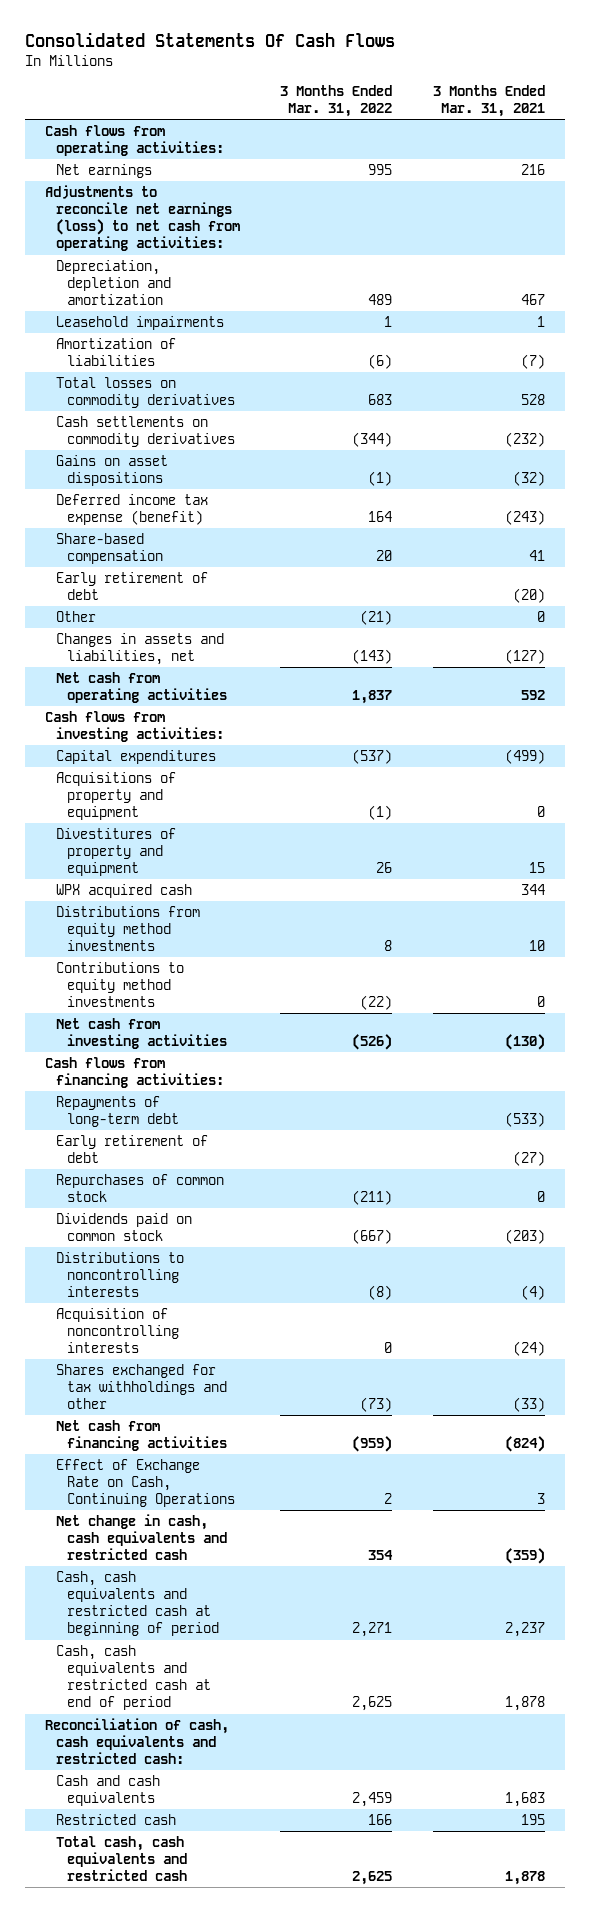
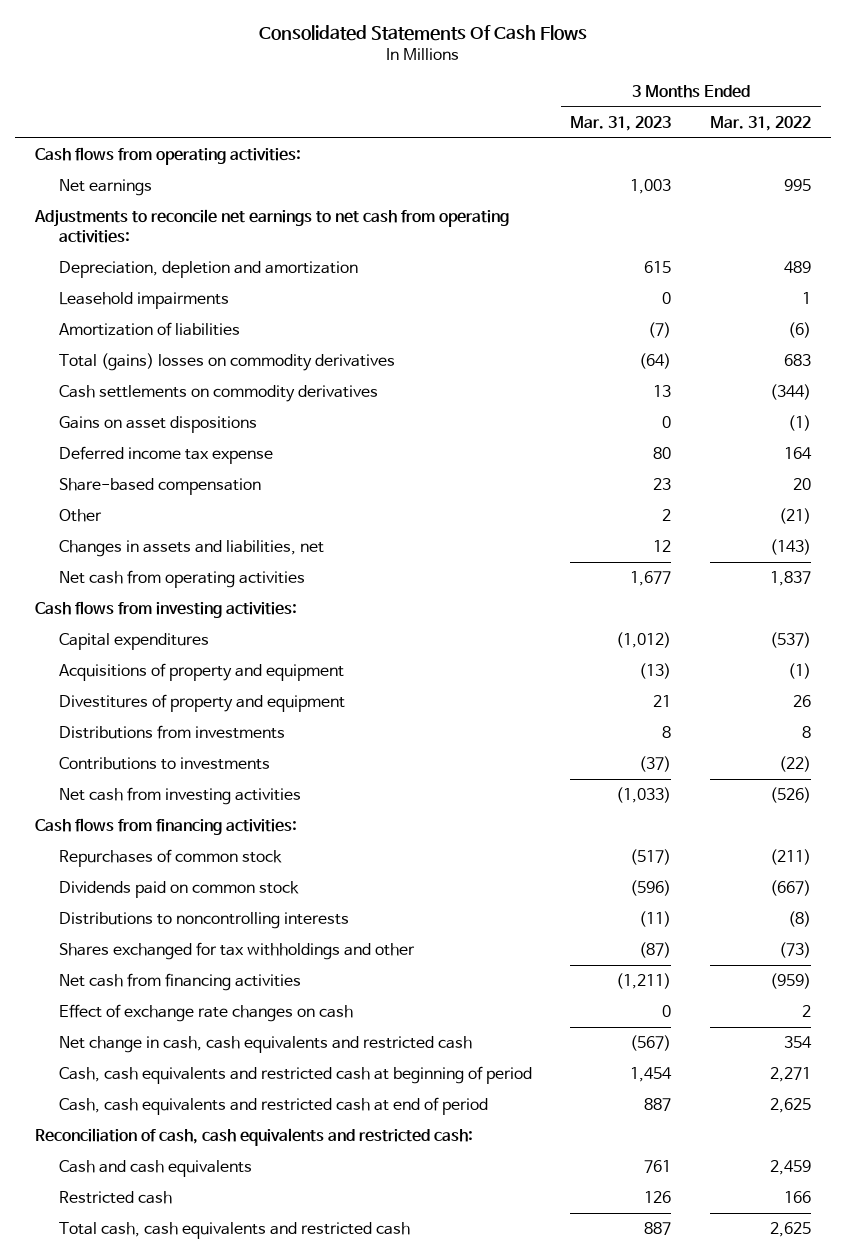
[432,85,545,118] 3 Months Ended Mar. 31, 2021 -> none
none -> [570,115,672,131] Mar. 31, 2023
[44,185,240,252] Adjustments to reconcile net earnings (loss) to net cash from operating activities: -> [33,208,509,244] Adjustments to reconcile net earnings to net cash from operating activities:
[55,377,235,409] Total losses on commodity derivatives -> [58,352,395,371] Total (gains) losses on commodity derivatives
[55,494,208,526] Deferred income tax expense (benefit) -> [58,445,273,464] Deferred income tax expense
[55,572,208,601] Early retirement of debt -> none
[55,884,192,899] WPX acquired cash -> none
[55,906,200,952] Distributions from equity method investments -> [58,724,285,739] Distributions from investments
[55,962,184,1008] Contributions to equity method investments -> [58,756,270,770] Contributions to investments
[55,1096,179,1128] Repayments of long-term debt -> none
[55,1135,208,1164] Early retirement of debt -> none
[55,1308,179,1354] Acquisition of noncontrolling interests -> none
[55,1459,235,1508] Effect of Exchange Rate on Cash, Continuing Operations -> [58,1003,353,1022] Effect of exchange rate changes on cash

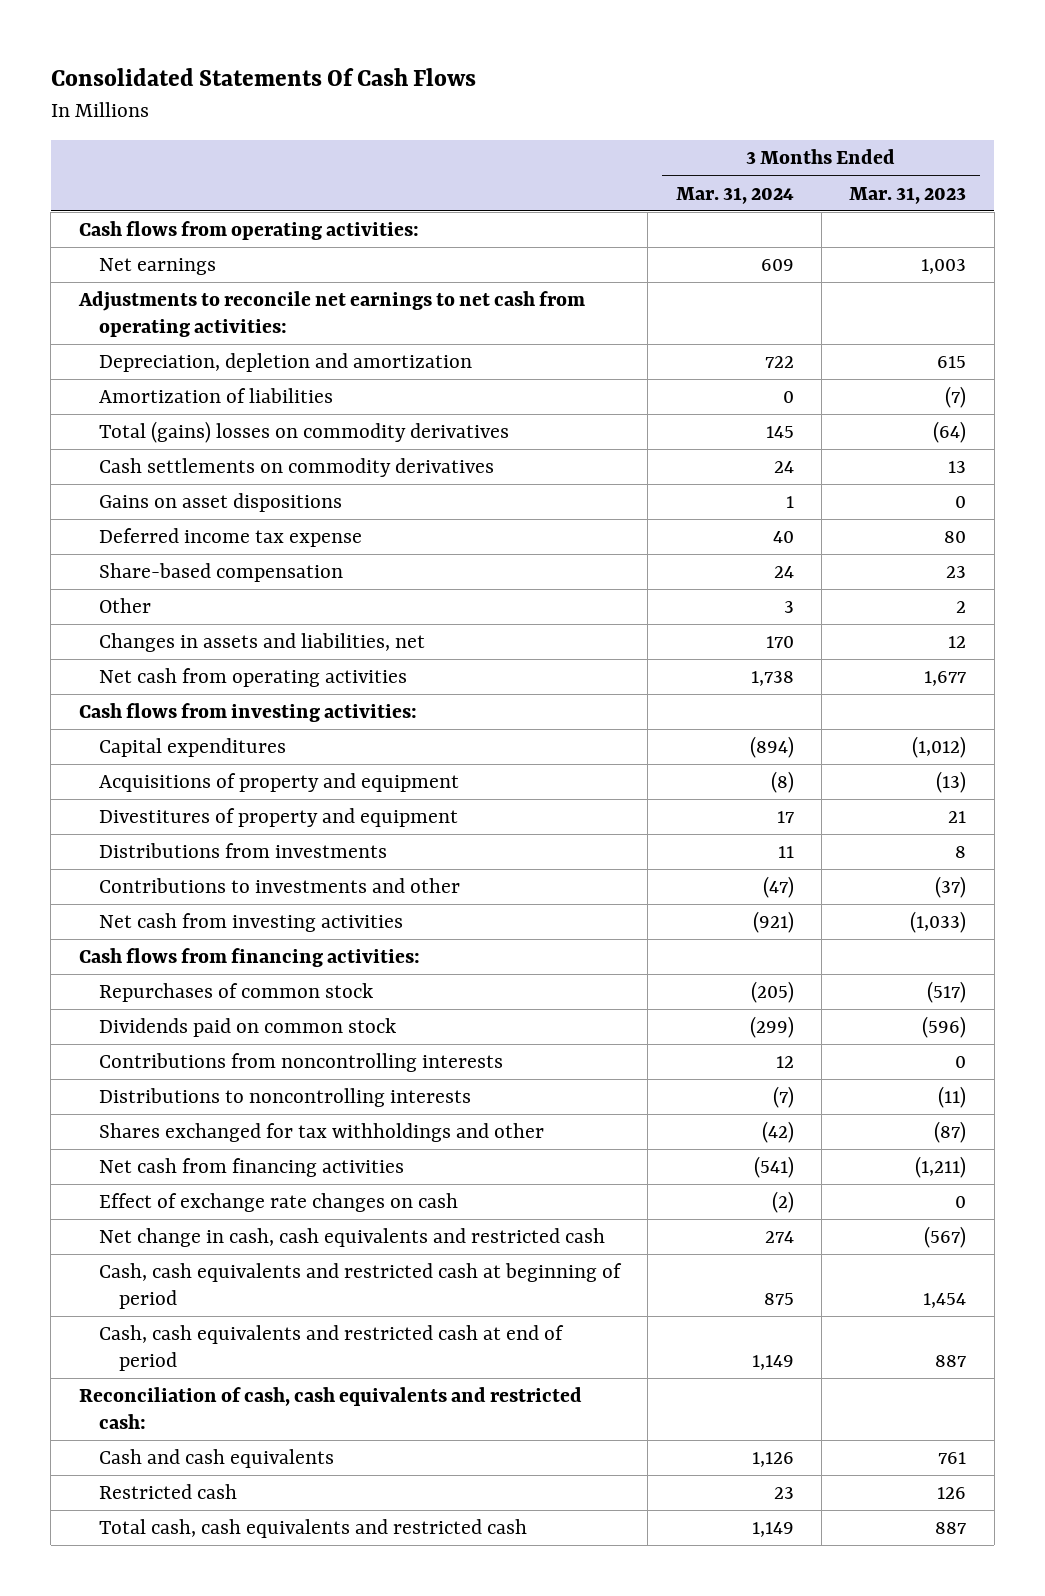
[710,115,812,131] Mar. 31, 2022 -> none
none -> [675,186,794,204] Mar. 31, 2024
[58,291,229,309] Leasehold impairments -> none
[58,756,270,770] Contributions to investments -> [98,878,460,894] Contributions to investments and other
none -> [98,1053,503,1073] Contributions from noncontrolling interests

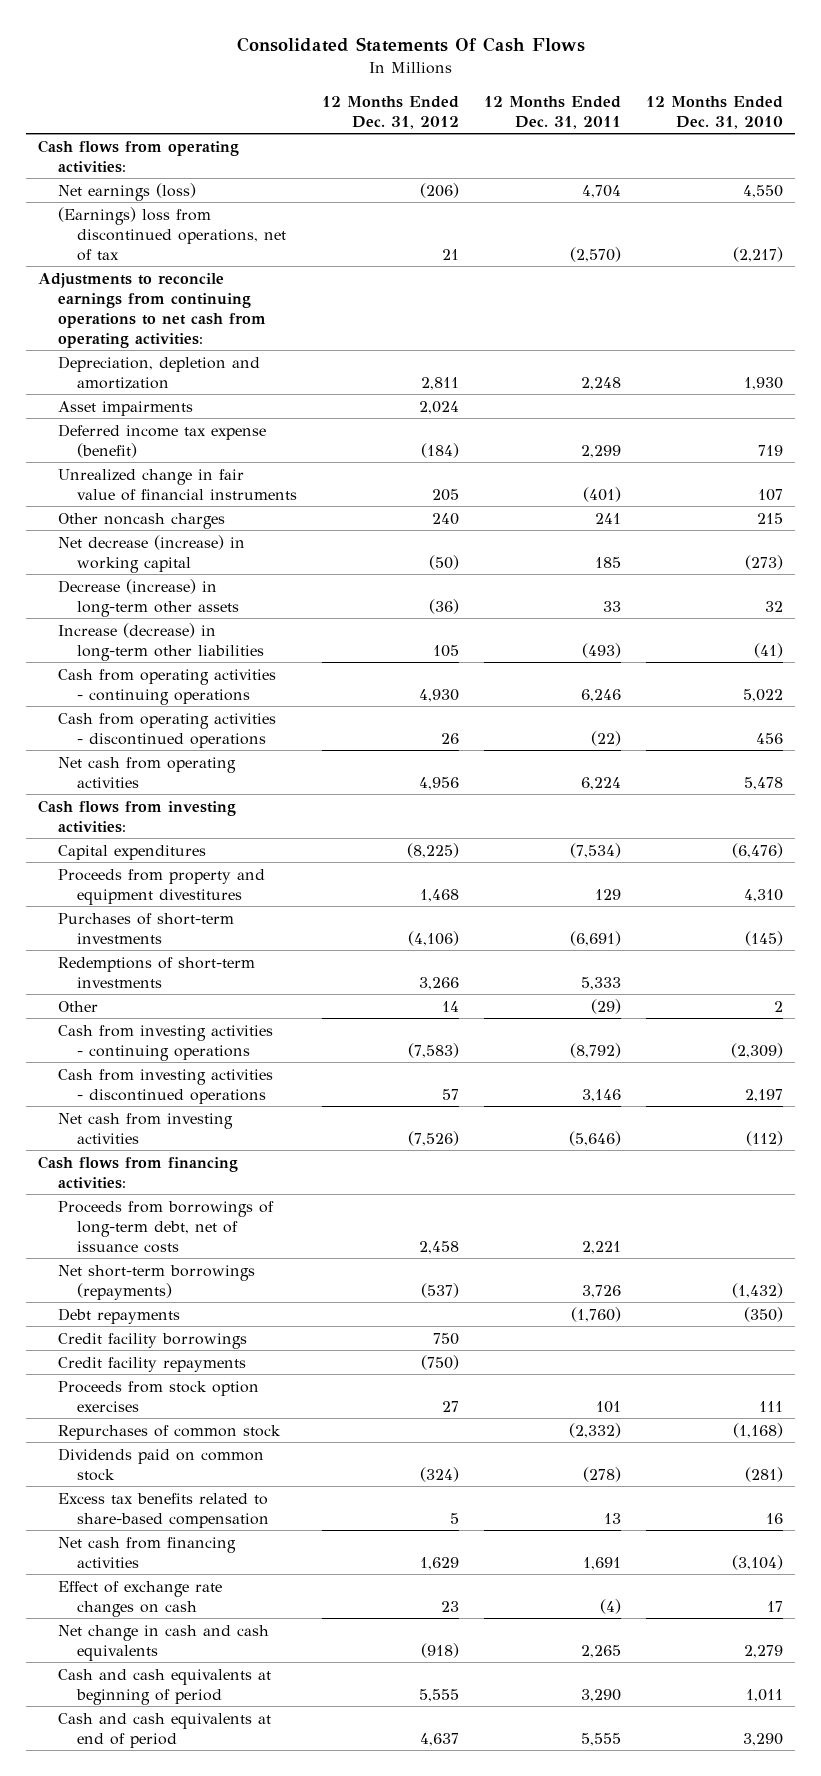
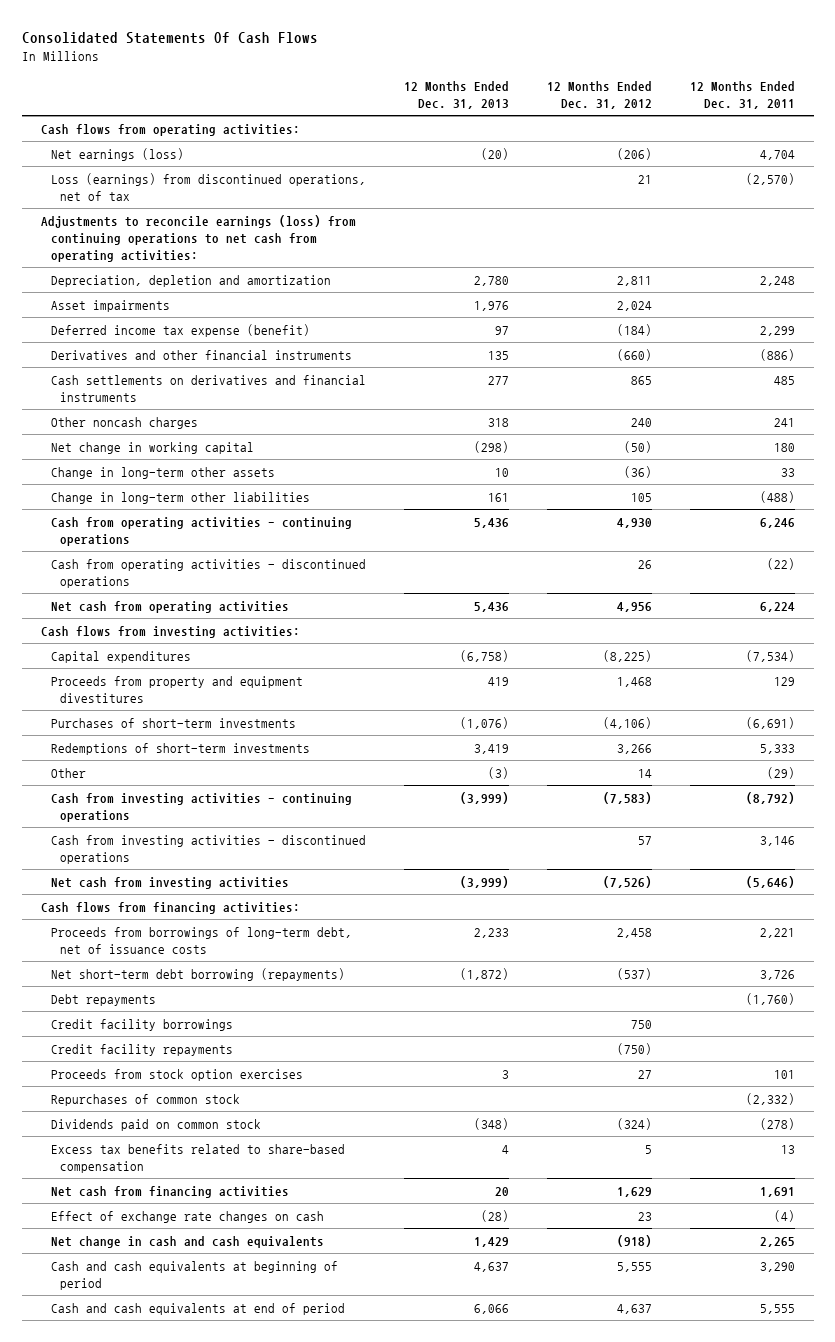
[646,95,784,129] 12 Months Ended Dec. 31, 2010 -> none
none -> [403,80,509,109] 12 Months Ended Dec. 31, 2013
[57,206,287,261] (Earnings) loss from discontinued operations, net of tax -> [50,172,366,201] Loss (earnings) from discontinued operations, net of tax
[38,272,266,348] Adjustments to reconcile earnings from continuing operations to net cash from operating activities: -> [40,214,356,262] Adjustments to reconcile earnings (loss) from continuing operations to net cash from operating activities:
[57,468,298,501] Unrealized change in fair value of financial instruments -> none
none -> [50,349,352,360] Derivatives and other financial instruments
none -> [50,374,366,402] Cash settlements on derivatives and financial instruments
[57,534,245,573] Net decrease (increase) in working capital -> [50,441,254,454] Net change in working capital
[595,556,622,568] 185 -> [773,442,795,452] 180
[57,578,240,617] Decrease (increase) in long-term other assets -> [50,466,275,479] Change in long-term other assets
[57,622,265,661] Increase (decrease) in long-term other liabilities -> [50,491,310,504] Change in long-term other liabilities
[582,642,622,658] (493) -> [759,490,795,503] (488)
[57,1264,255,1300] Net short-term borrowings (repayments) -> [50,967,345,981] Net short-term debt borrowing (repayments)

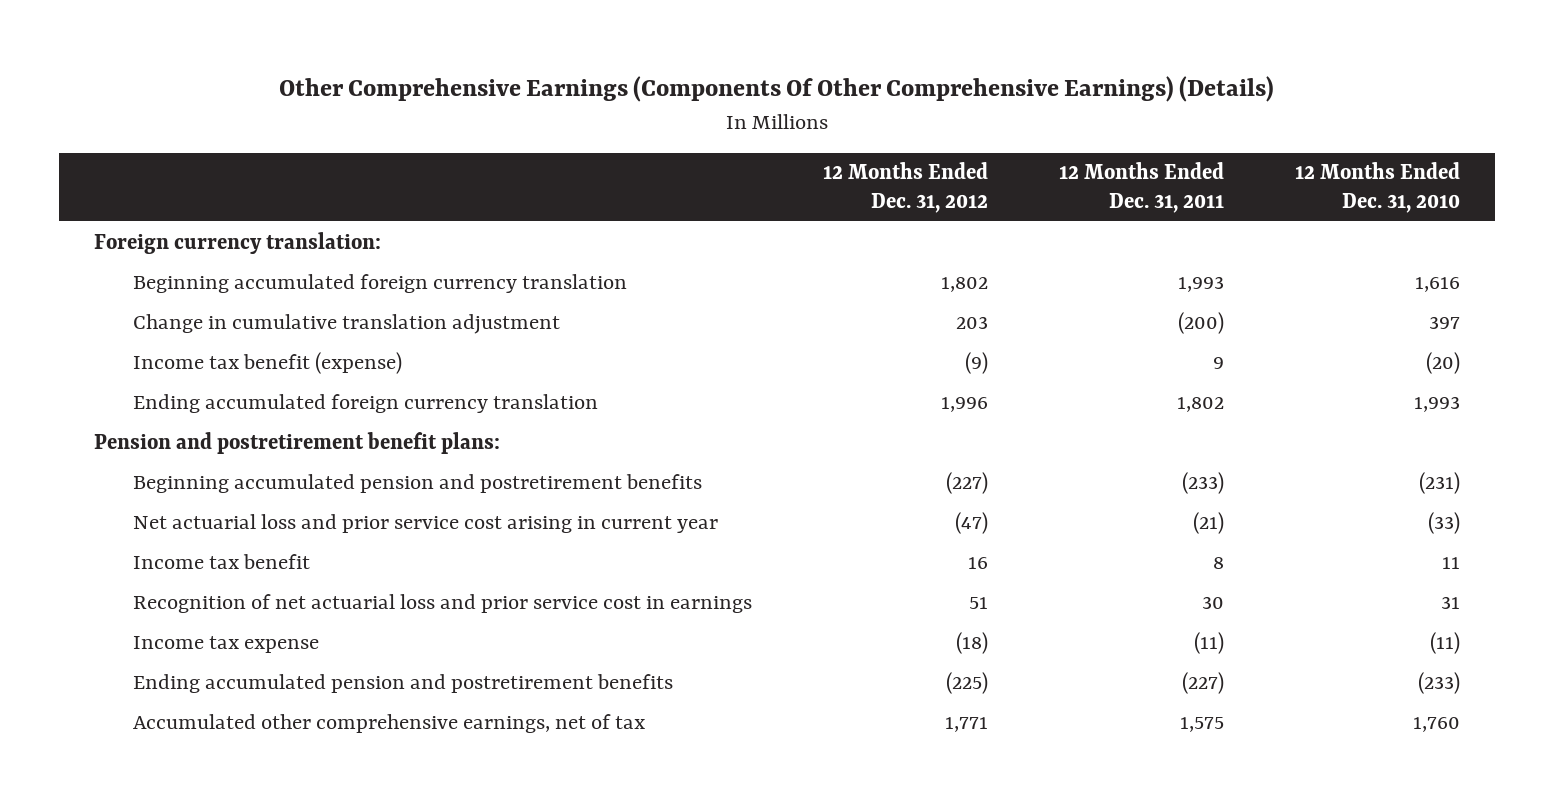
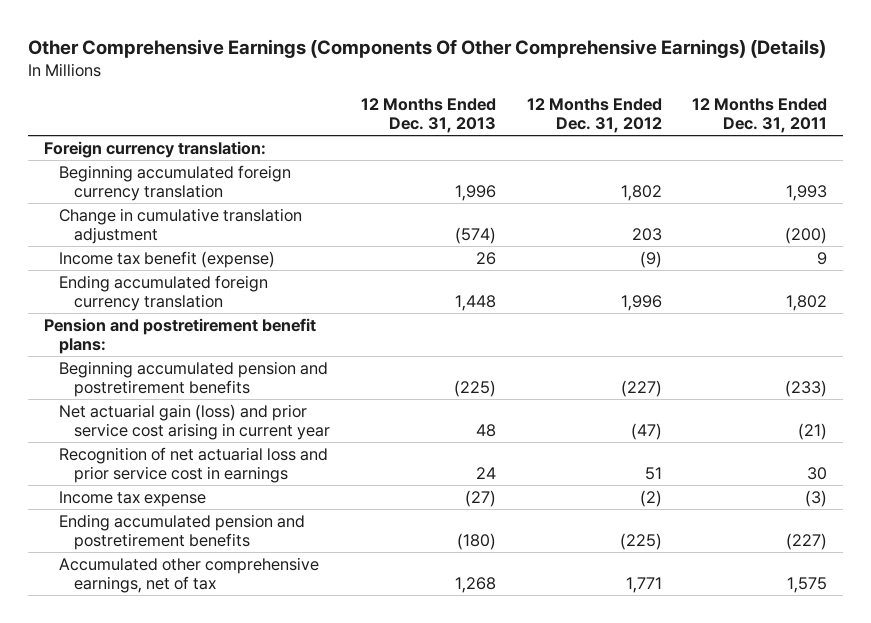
[1294,162,1460,214] 12 Months Ended Dec. 31, 2010 -> none
none -> [360,98,496,134] 12 Months Ended Dec. 31, 2013
[132,553,310,569] Income tax benefit -> none
[132,513,718,533] Net actuarial loss and prior service cost arising in current year -> [58,403,331,440] Net actuarial gain (loss) and prior service cost arising in current year
[955,631,988,654] (18) -> [639,489,662,507] (2)
[1193,631,1224,654] (11) -> [805,489,828,507] (3)

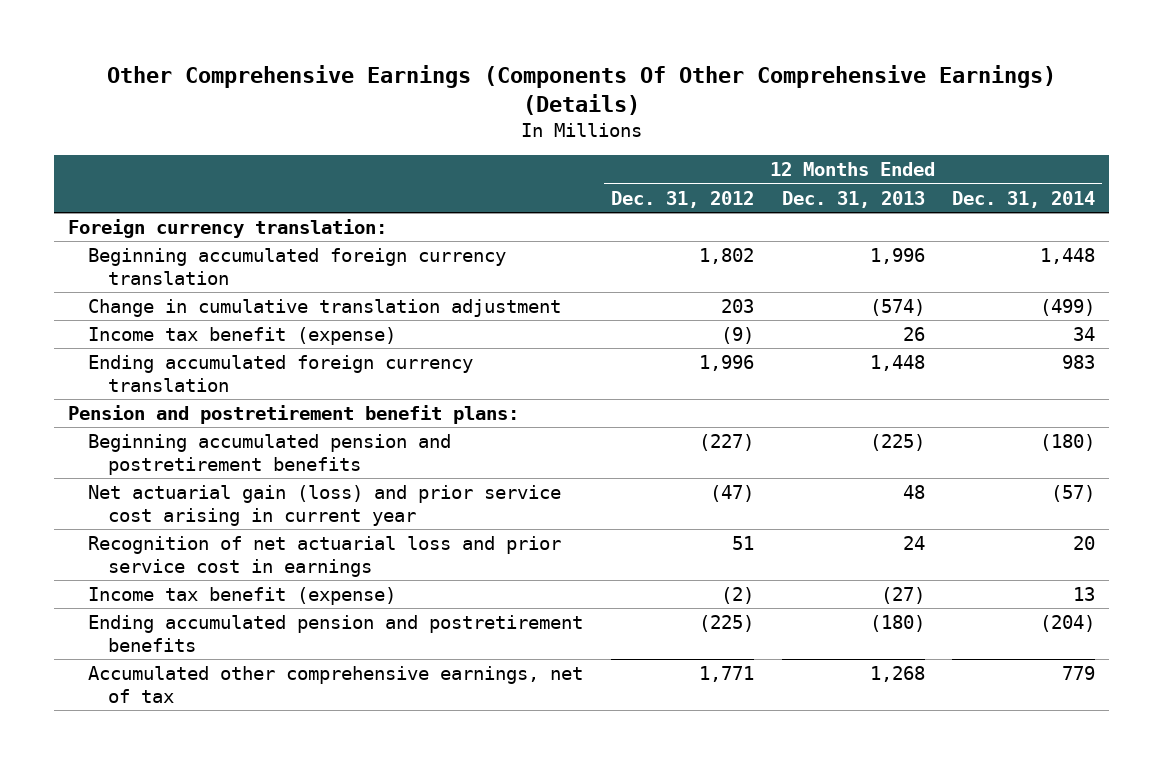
[692,98,828,134] 12 Months Ended Dec. 31, 2011 -> none
none -> [952,190,1096,208] Dec. 31, 2014
[58,490,206,507] Income tax expense -> [88,587,397,606] Income tax benefit (expense)

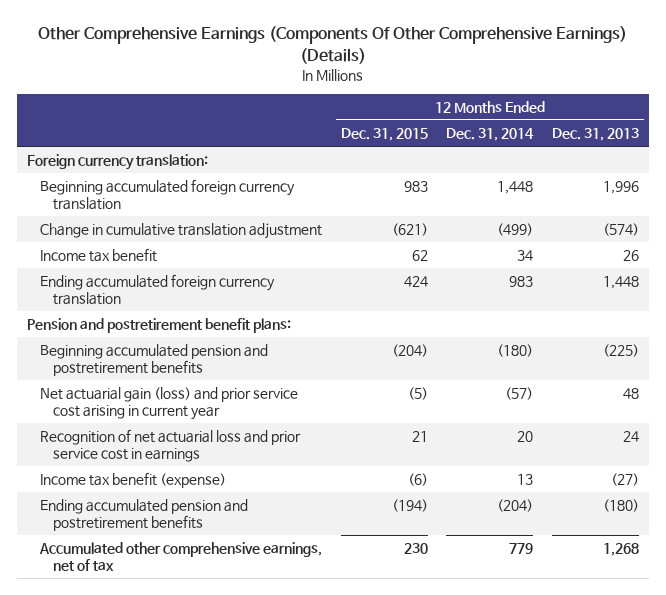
[610,190,754,208] Dec. 31, 2012 -> none
none -> [340,128,428,142] Dec. 31, 2015
[88,327,397,346] Income tax benefit (expense) -> [39,248,157,263] Income tax benefit

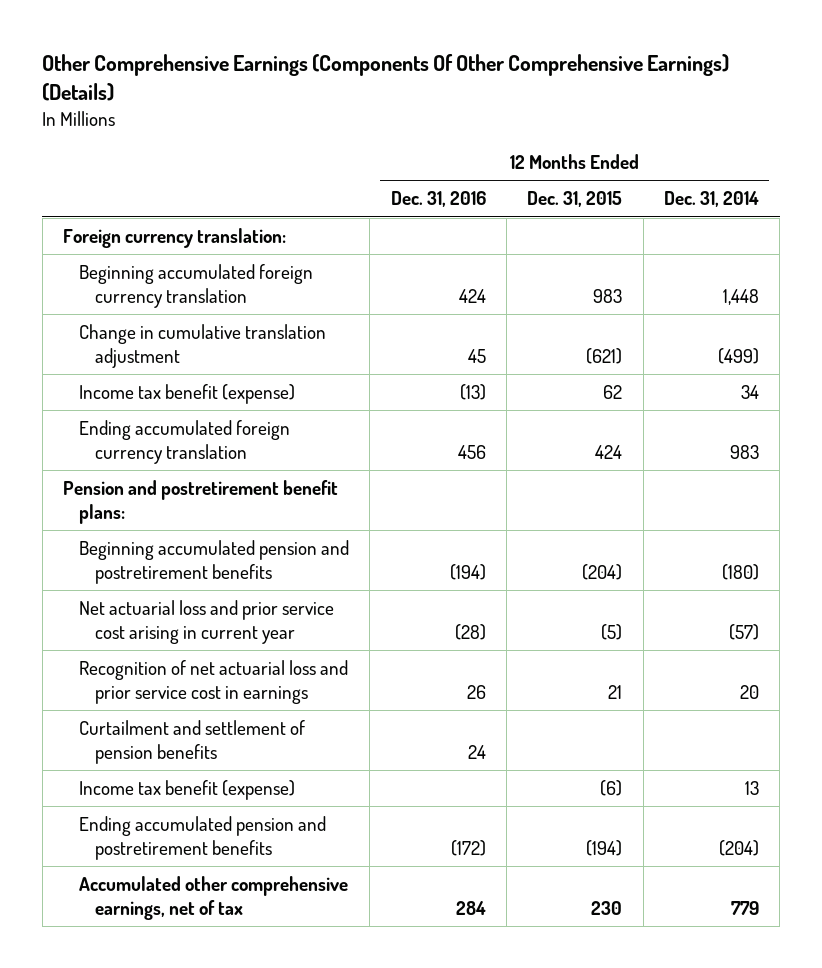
[552,128,640,142] Dec. 31, 2013 -> none
none -> [390,191,486,208] Dec. 31, 2016
[39,248,157,263] Income tax benefit -> [78,383,295,404] Income tax benefit (expense)
[39,387,298,420] Net actuarial gain (loss) and prior service cost arising in current year -> [78,599,334,644] Net actuarial loss and prior service cost arising in current year
none -> [78,719,305,764] Curtailment and settlement of pension benefits

